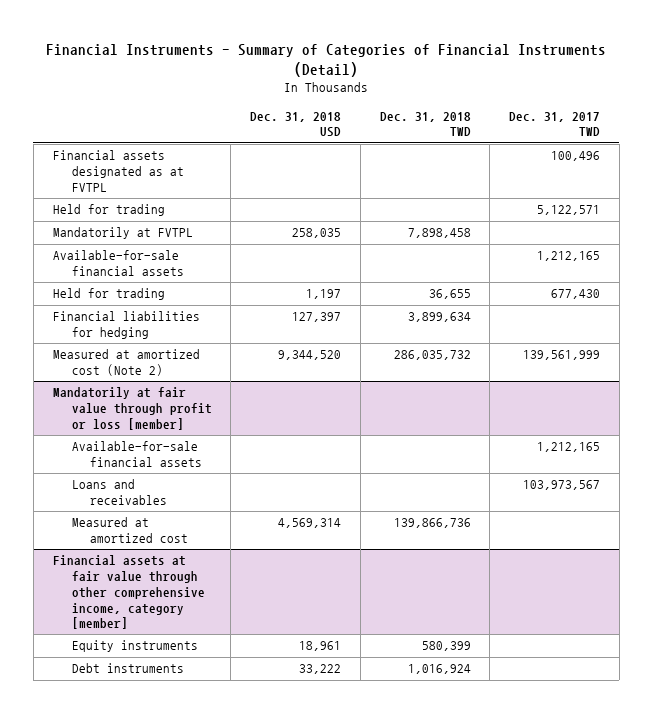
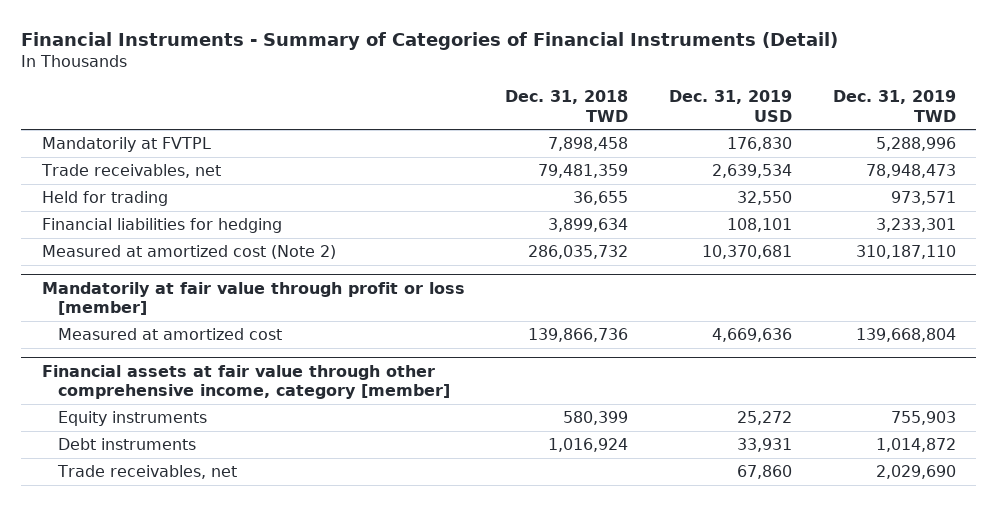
[250,111,342,138] Dec. 31, 2018 USD -> none
[509,111,601,137] Dec. 31, 2017 TWD -> none
none -> [669,89,793,122] Dec. 31, 2019 USD
none -> [832,89,956,122] Dec. 31, 2019 TWD
[52,150,184,192] Financial assets designated as at FVTPL -> none
[52,204,165,217] Held for trading -> none
[52,250,184,277] Available-for-sale financial assets -> none
none -> [40,164,221,179] Trade receivables, net
[71,441,203,468] Available-for-sale financial assets -> none
[71,479,168,506] Loans and receivables -> none
none -> [56,465,237,480] Trade receivables, net

